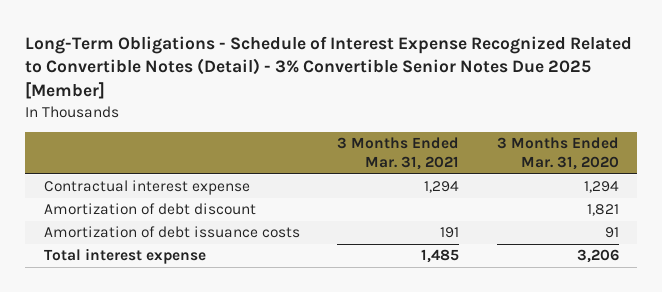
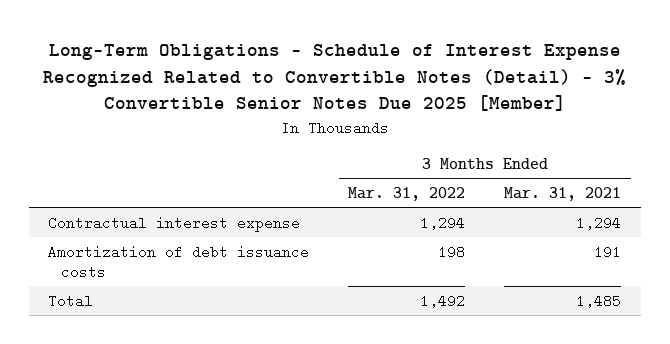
[496,137,619,171] 3 Months Ended Mar. 31, 2020 -> none
none -> [348,187,466,202] Mar. 31, 2022
[43,203,256,216] Amortization of debt discount -> none
[43,248,206,265] Total interest expense -> [48,293,94,308] Total

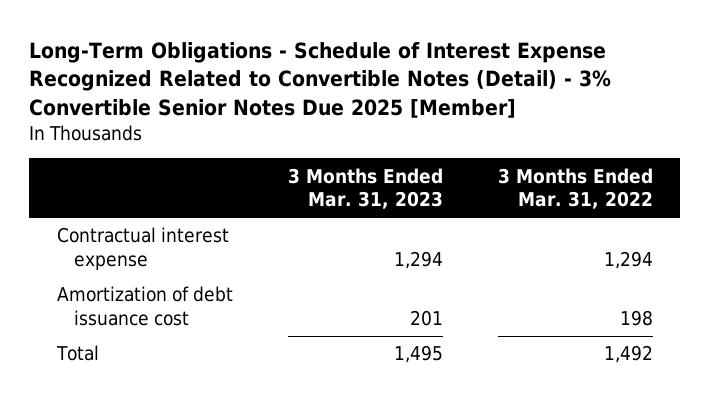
[504,187,622,202] Mar. 31, 2021 -> none
none -> [287,167,443,210] 3 Months Ended Mar. 31, 2023
[48,244,310,280] Amortization of debt issuance costs -> [56,286,233,326] Amortization of debt issuance cost

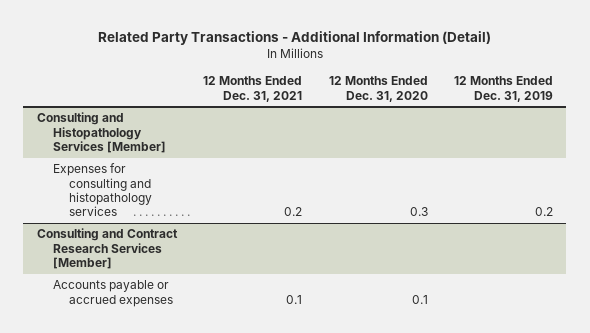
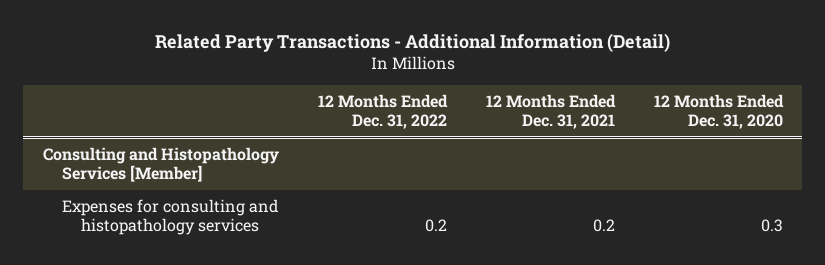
[454,76,554,102] 12 Months Ended Dec. 31, 2019 -> none
none -> [317,93,448,130] 12 Months Ended Dec. 31, 2022
[36,228,178,270] Consulting and Contract Research Services [Member] -> none
[52,280,173,307] Accounts payable or accrued expenses -> none

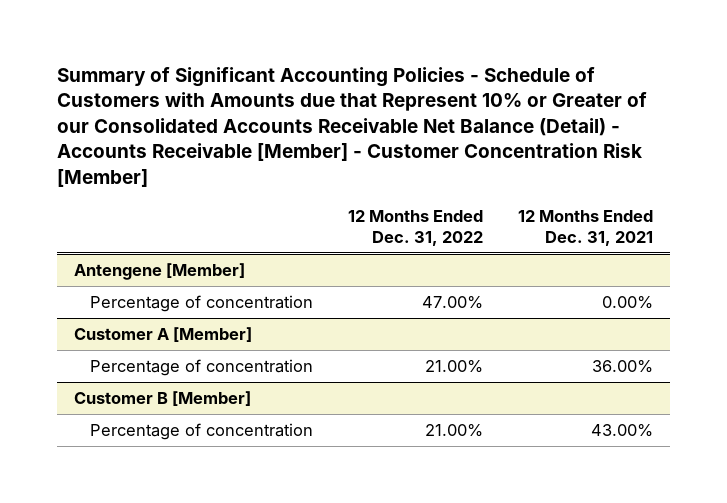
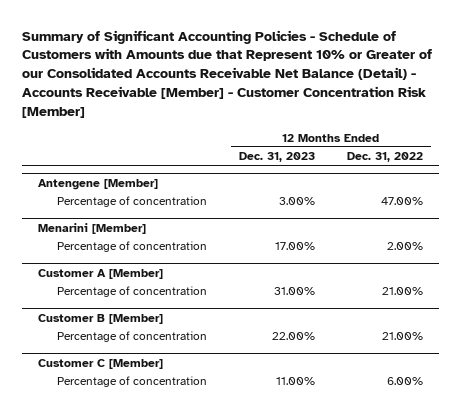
[517,209,653,246] 12 Months Ended Dec. 31, 2021 -> none
none -> [239,152,316,163] Dec. 31, 2023
none -> [37,222,146,234] Menarini [Member]
none -> [56,241,207,253] Percentage of concentration
none -> [37,358,163,369] Customer C [Member]
none -> [56,376,207,388] Percentage of concentration

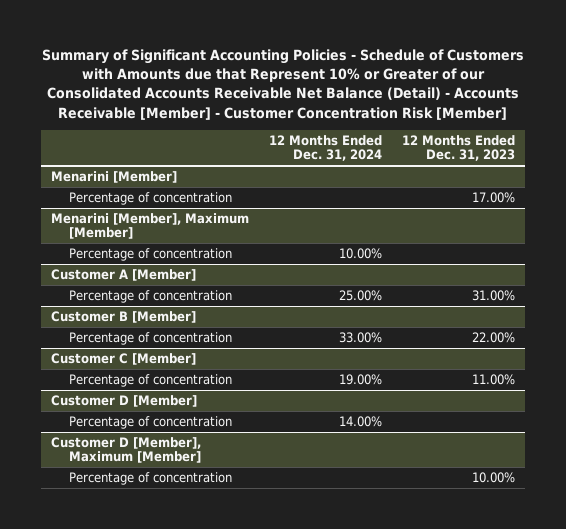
[347,152,424,163] Dec. 31, 2022 -> none
none -> [268,134,382,162] 12 Months Ended Dec. 31, 2024
[37,178,158,190] Antengene [Member] -> none
[56,196,207,208] Percentage of concentration -> none
none -> [50,212,249,240] Menarini [Member], Maximum [Member]
none -> [69,247,233,261] Percentage of concentration
none -> [50,394,197,407] Customer D [Member]
none -> [69,415,233,429] Percentage of concentration
none -> [50,436,202,464] Customer D [Member], Maximum [Member]
none -> [69,471,233,485] Percentage of concentration

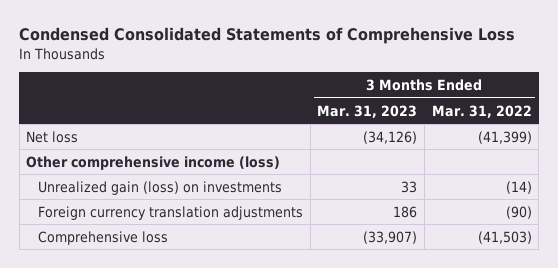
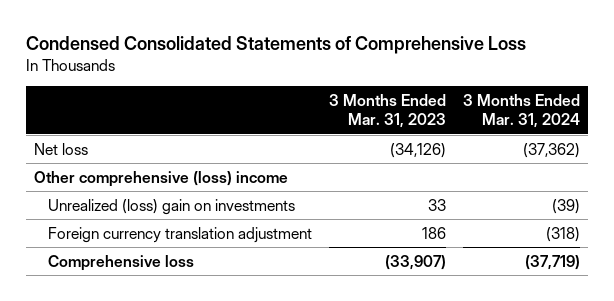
[431,104,532,118] Mar. 31, 2022 -> none
none -> [462,93,580,129] 3 Months Ended Mar. 31, 2024
[26,155,281,170] Other comprehensive income (loss) -> [34,170,289,187] Other comprehensive (loss) income
[37,180,282,195] Unrealized gain (loss) on investments -> [47,198,295,215] Unrealized (loss) gain on investments
[37,205,303,220] Foreign currency translation adjustments -> [47,226,312,243] Foreign currency translation adjustment

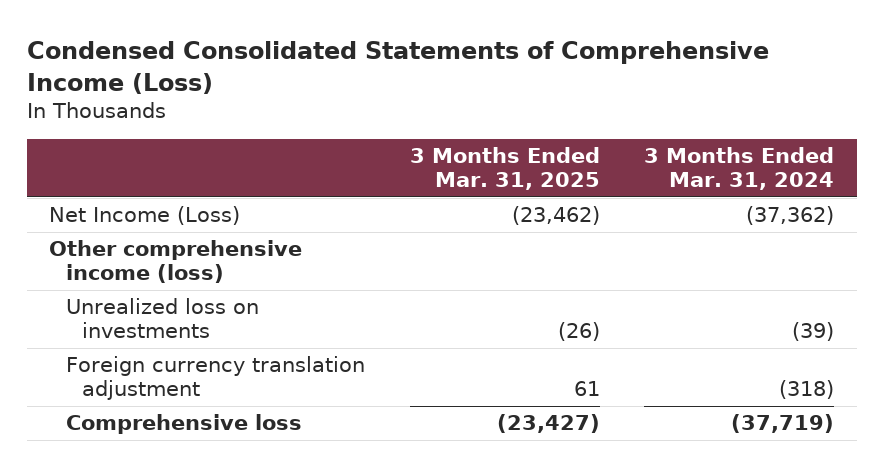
[25,35,526,54] Condensed Consolidated Statements of Comprehensive Loss -> [26,40,769,94] Condensed Consolidated Statements of Comprehensive Income (Loss)
[328,93,446,129] 3 Months Ended Mar. 31, 2023 -> none
none -> [409,147,600,191] 3 Months Ended Mar. 31, 2025
[34,142,89,155] Net loss -> [49,206,241,226] Net Income (Loss)
[34,170,289,187] Other comprehensive (loss) income -> [49,240,303,284] Other comprehensive income (loss)
[47,198,295,215] Unrealized (loss) gain on investments -> [65,298,259,339] Unrealized loss on investments

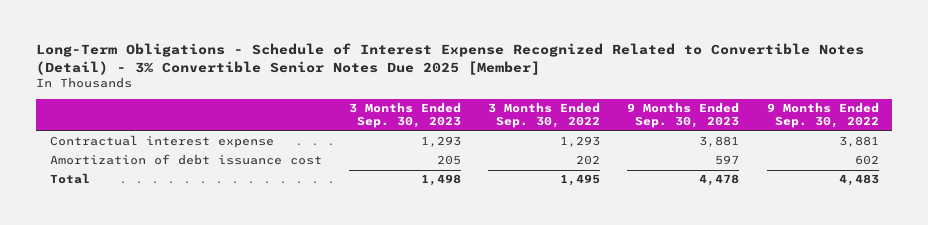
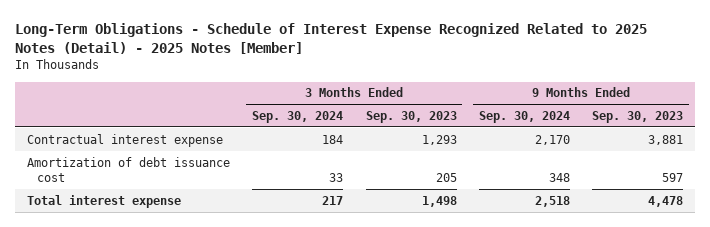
[36,42,865,75] Long-Term Obligations - Schedule of Interest Expense Recognized Related to Convertible Notes (Detail) - 3% Convertible Senior Notes Due 2025 [Member] -> [15,23,648,55] Long-Term Obligations - Schedule of Interest Expense Recognized Related to 2025 Notes (Detail) - 2025 Notes [Member]
[488,102,601,129] 3 Months Ended Sep. 30, 2022 -> none
[766,102,879,129] 9 Months Ended Sep. 30, 2022 -> none
none -> [252,110,344,123] Sep. 30, 2024
none -> [478,110,570,123] Sep. 30, 2024
[49,173,90,185] Total -> [26,194,181,208] Total interest expense

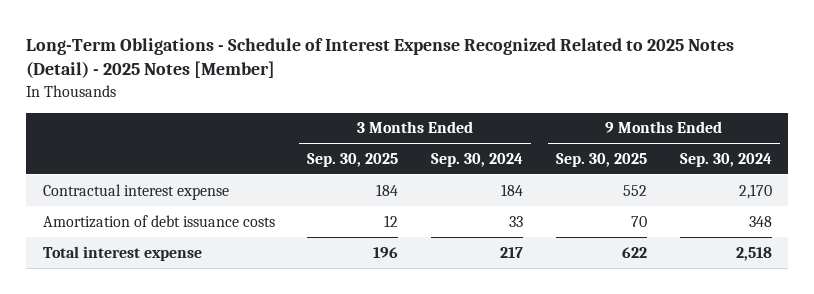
[365,110,457,123] Sep. 30, 2023 -> none
[592,110,684,123] Sep. 30, 2023 -> none
none -> [307,153,399,168] Sep. 30, 2025
none -> [555,153,647,168] Sep. 30, 2025
[26,156,230,182] Amortization of debt issuance cost -> [42,214,275,228] Amortization of debt issuance costs

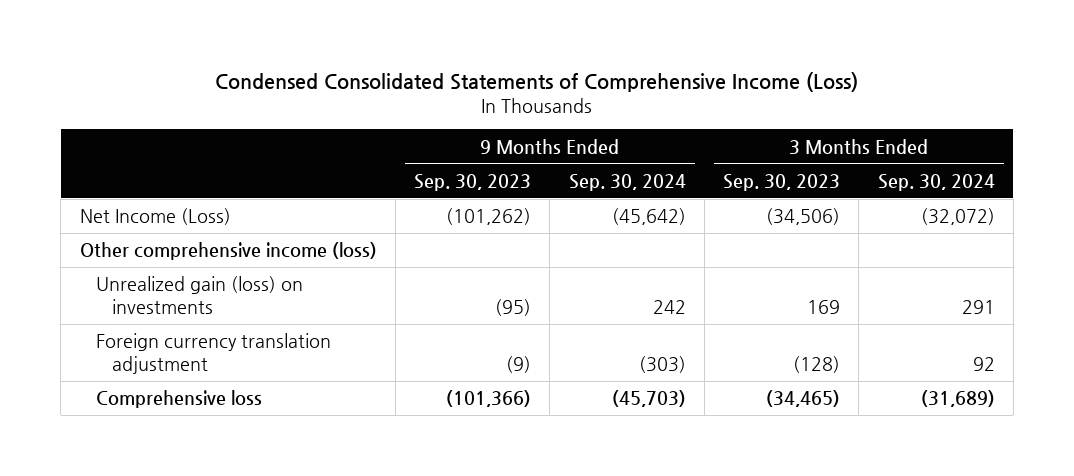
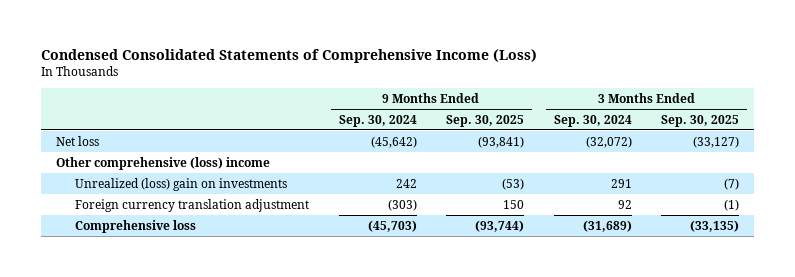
[414,173,532,191] Sep. 30, 2023 -> none
[723,173,841,191] Sep. 30, 2023 -> none
none -> [446,114,525,127] Sep. 30, 2025
none -> [661,114,740,127] Sep. 30, 2025
[79,208,231,226] Net Income (Loss) -> [55,135,99,146] Net loss
[79,242,377,261] Other comprehensive income (loss) -> [55,156,270,170] Other comprehensive (loss) income
[95,276,303,314] Unrealized gain (loss) on investments -> [74,177,287,191] Unrealized (loss) gain on investments

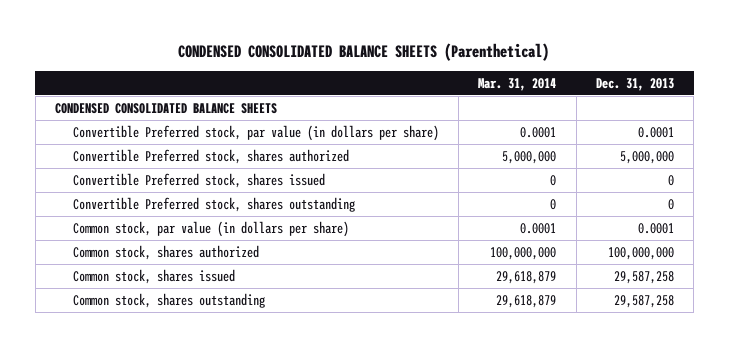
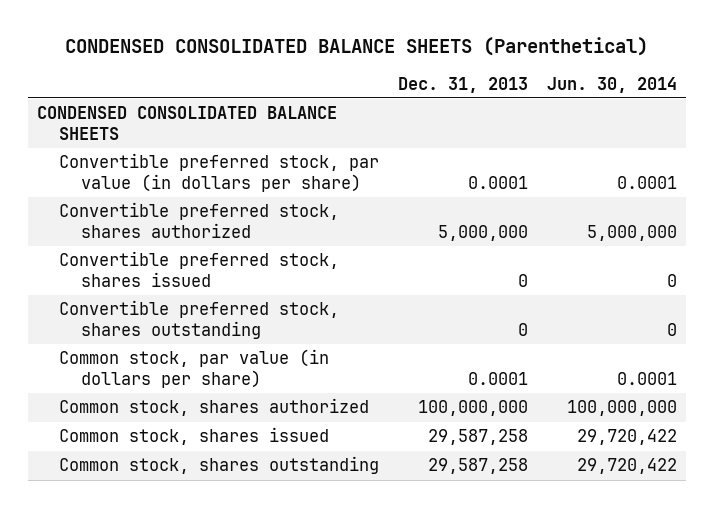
[478,78,557,92] Mar. 31, 2014 -> none
none -> [546,76,677,93] Jun. 30, 2014
[72,124,439,141] Convertible Preferred stock, par value (in dollars per share) -> [58,153,379,192] Convertible preferred stock, par value (in dollars per share)
[72,148,349,164] Convertible Preferred stock, shares authorized -> [58,202,339,238] Convertible preferred stock, shares authorized
[72,172,325,188] Convertible Preferred stock, shares issued -> [58,251,339,287] Convertible preferred stock, shares issued
[72,196,355,212] Convertible Preferred stock, shares outstanding -> [58,300,339,339] Convertible preferred stock, shares outstanding

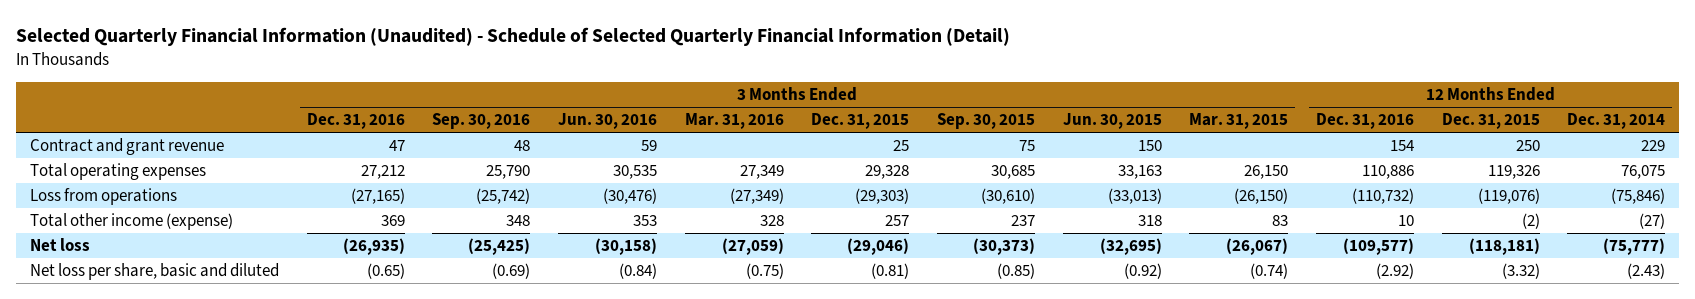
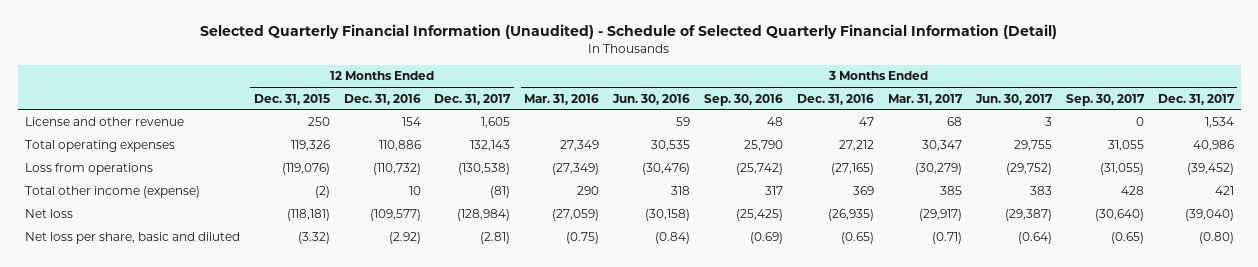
[811,113,910,130] Dec. 31, 2015 -> none
[937,113,1036,130] Sep. 30, 2015 -> none
[1062,113,1162,130] Jun. 30, 2015 -> none
[1189,113,1289,130] Mar. 31, 2015 -> none
[1567,113,1666,130] Dec. 31, 2014 -> none
none -> [434,93,512,105] Dec. 31, 2017
none -> [887,93,963,105] Mar. 31, 2017
none -> [974,93,1053,105] Jun. 30, 2017
none -> [1065,93,1145,106] Sep. 30, 2017
none -> [1157,93,1235,105] Dec. 31, 2017
[29,138,224,156] Contract and grant revenue -> [24,117,184,127] License and other revenue
[506,215,531,227] 348 -> [765,186,784,196] 317
[632,215,657,227] 353 -> [671,186,691,196] 318
[759,215,784,227] 328 -> [577,186,600,196] 290

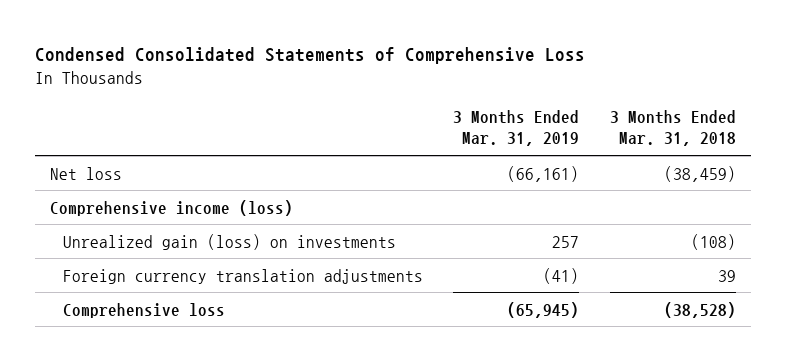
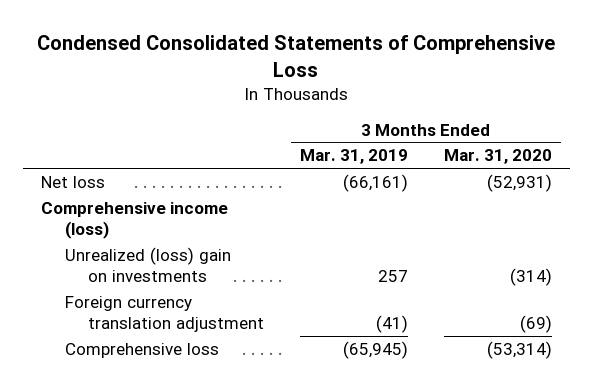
[609,110,736,147] 3 Months Ended Mar. 31, 2018 -> none
none -> [443,149,552,165] Mar. 31, 2020
[62,233,396,250] Unrealized gain (loss) on investments -> [64,246,231,283] Unrealized (loss) gain on investments
[62,268,423,284] Foreign currency translation adjustments -> [64,295,264,333] Foreign currency translation adjustment

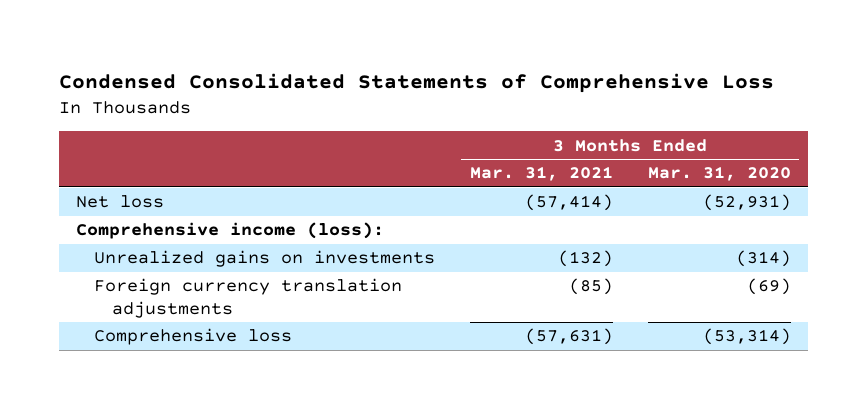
[299,149,408,165] Mar. 31, 2019 -> none
none -> [469,166,613,182] Mar. 31, 2021
[41,201,229,240] Comprehensive income (loss) -> [76,222,385,240] Comprehensive income (loss):
[64,246,231,283] Unrealized (loss) gain on investments -> [94,250,436,268] Unrealized gains on investments
[64,295,264,333] Foreign currency translation adjustment -> [94,278,403,318] Foreign currency translation adjustments

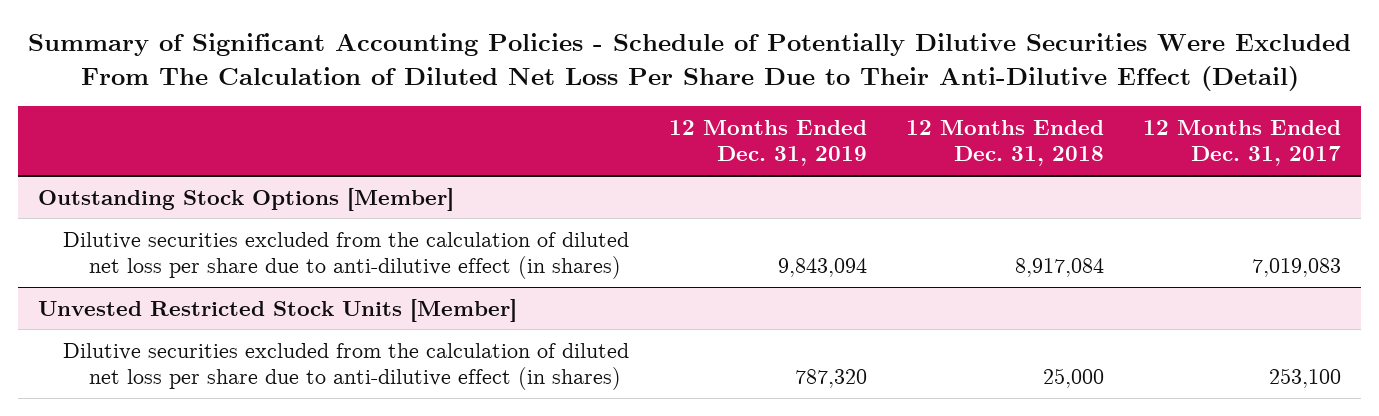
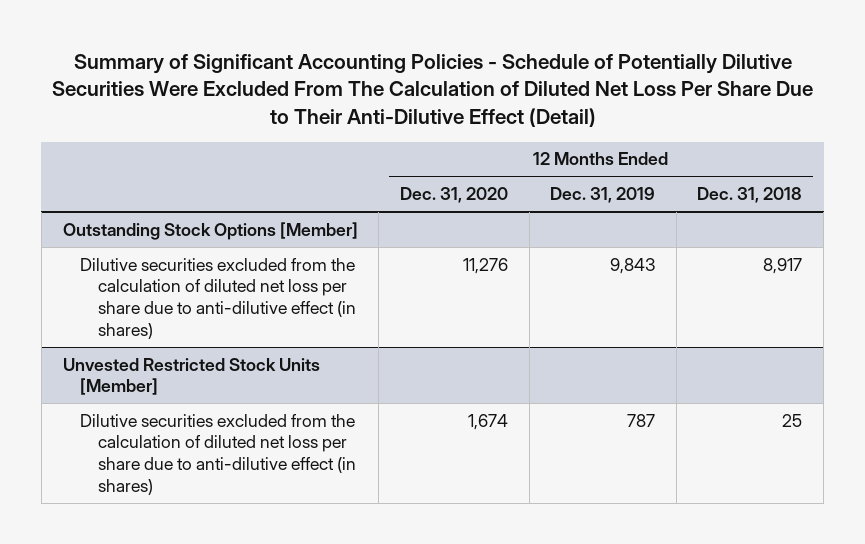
[1143,119,1342,167] 12 Months Ended Dec. 31, 2017 -> none
none -> [399,187,508,204] Dec. 31, 2020
[777,258,867,278] 9,843,094 -> [610,257,656,274] 9,843
[1014,258,1104,278] 8,917,084 -> [763,257,803,274] 8,917
[794,369,867,389] 787,320 -> [627,413,656,427] 787
[1042,368,1104,389] 25,000 -> [782,413,803,427] 25

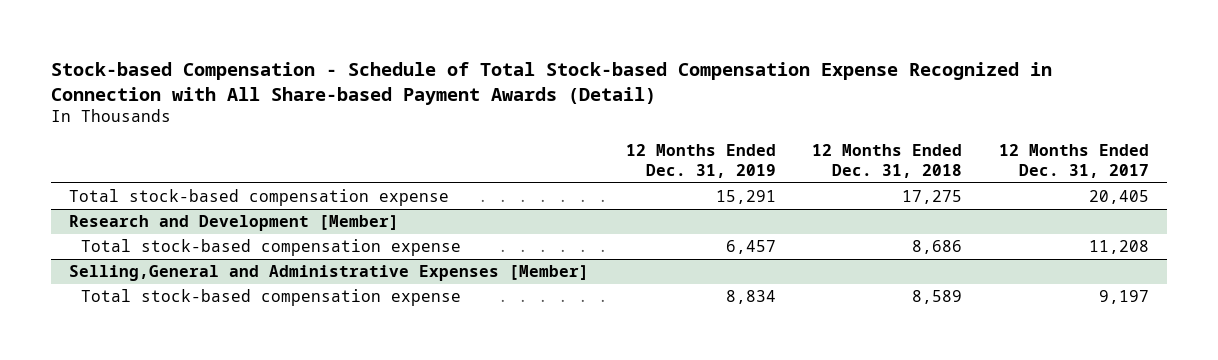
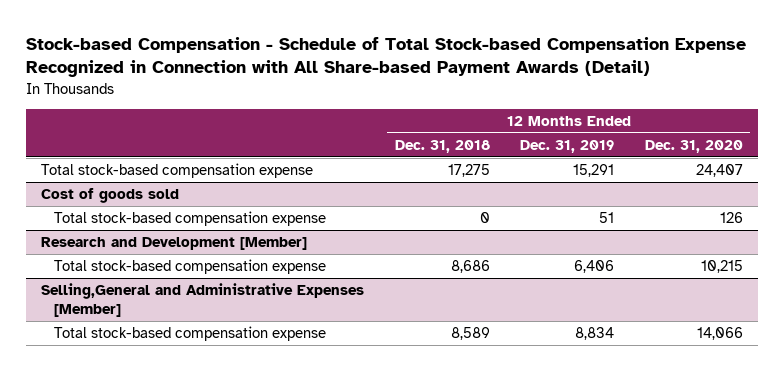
[999,144,1150,179] 12 Months Ended Dec. 31, 2017 -> none
none -> [644,139,743,153] Dec. 31, 2020
none -> [41,188,180,204] Cost of goods sold
none -> [53,211,326,227] Total stock-based compensation expense
[725,240,776,255] 6,457 -> [574,260,615,274] 6,406

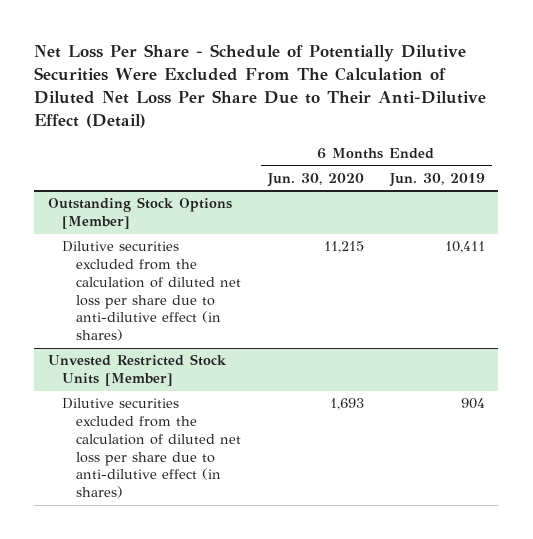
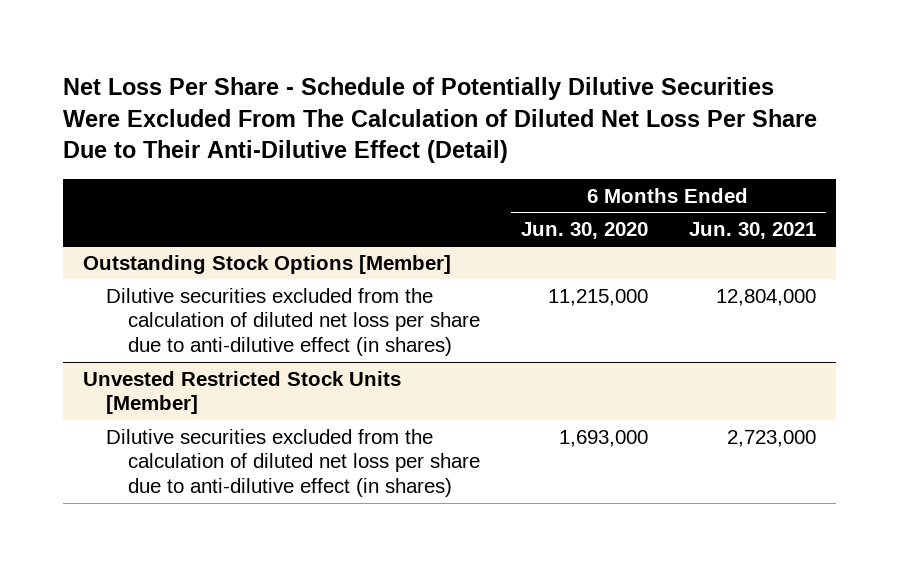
[388,172,485,187] Jun. 30, 2019 -> none
none -> [688,221,816,239] Jun. 30, 2021
[323,241,364,254] 11,215 -> [547,288,648,306] 11,215,000
[329,398,364,411] 1,693 -> [558,429,648,447] 1,693,000

